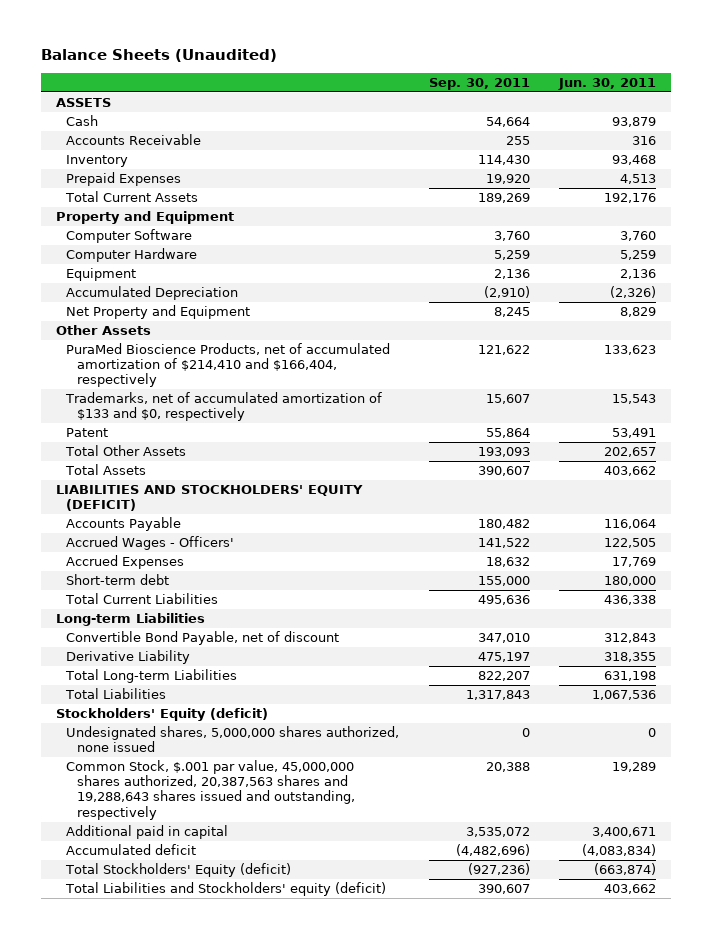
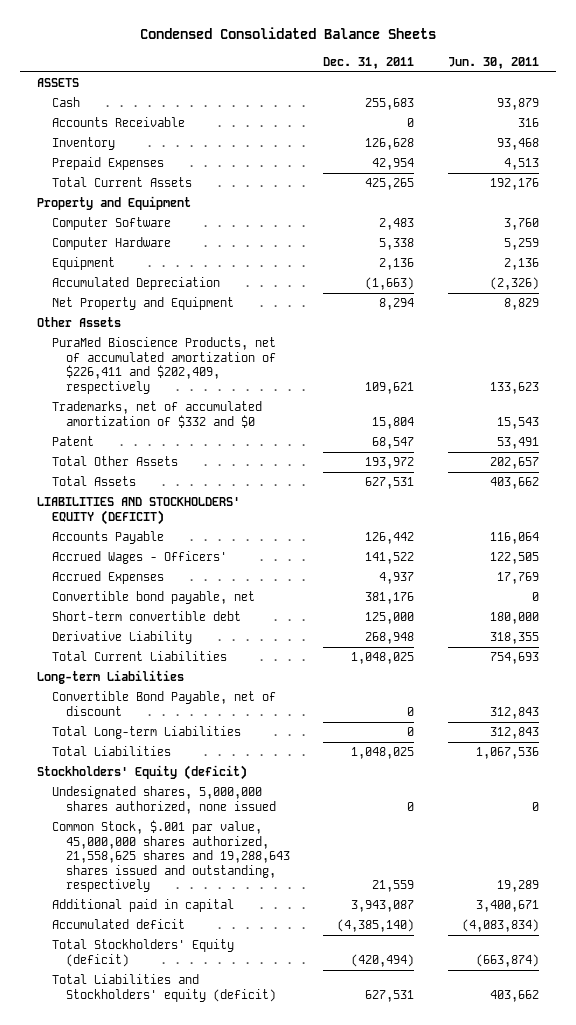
[40,49,277,63] Balance Sheets (Unaudited) -> [140,27,437,40] Condensed Consolidated Balance Sheets
[428,77,530,90] Sep. 30, 2011 -> none
none -> [323,56,415,69] Dec. 31, 2011
[66,343,391,388] PuraMed Bioscience Products, net of accumulated amortization of $214,410 and $166,404, respectively -> [51,337,276,394] PuraMed Bioscience Products, net of accumulated amortization of $226,411 and $202,409, respectively
[65,392,383,422] Trademarks, net of accumulated amortization of $133 and $0, respectively -> [51,401,262,428] Trademarks, net of accumulated amortization of $332 and $0
none -> [51,591,255,605] Convertible bond payable, net
[66,574,170,586] Short-term debt -> [51,611,241,622] Short-term convertible debt
[66,650,191,665] Derivative Liability -> [51,631,192,645] Derivative Liability
[603,595,656,606] 436,338 -> [489,652,539,665] 754,693
[603,671,656,682] 631,198 -> [489,727,539,740] 312,843
[66,760,356,820] Common Stock, $.001 par value, 45,000,000 shares authorized, 20,387,563 shares and 19,288,643 shares issued and outstanding, respectively -> [51,820,290,893] Common Stock, $.001 par value, 45,000,000 shares authorized, 21,558,625 shares and 19,288,643 shares issued and outstanding, respectively

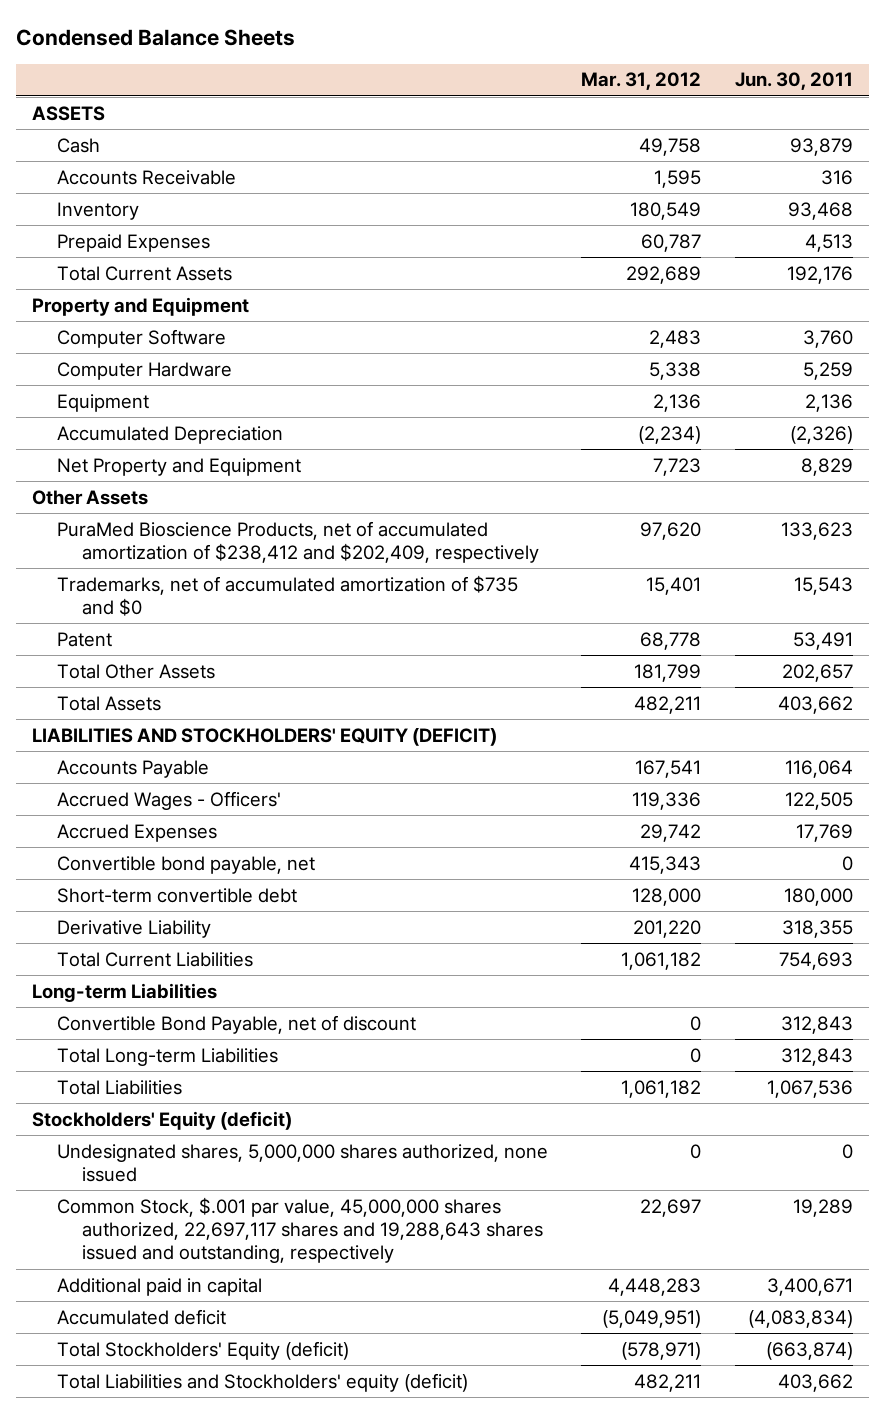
[140,27,437,40] Condensed Consolidated Balance Sheets -> [15,28,295,46] Condensed Balance Sheets
[323,56,415,69] Dec. 31, 2011 -> none
none -> [581,72,702,91] Mar. 31, 2012
[51,337,276,394] PuraMed Bioscience Products, net of accumulated amortization of $226,411 and $202,409, respectively -> [57,520,539,563] PuraMed Bioscience Products, net of accumulated amortization of $238,412 and $202,409, respectively
[51,401,262,428] Trademarks, net of accumulated amortization of $332 and $0 -> [57,574,519,616] Trademarks, net of accumulated amortization of $735 and $0
[51,820,290,893] Common Stock, $.001 par value, 45,000,000 shares authorized, 21,558,625 shares and 19,288,643 shares issued and outstanding, respectively -> [57,1196,543,1264] Common Stock, $.001 par value, 45,000,000 shares authorized, 22,697,117 shares and 19,288,643 shares issued and outstanding, respectively

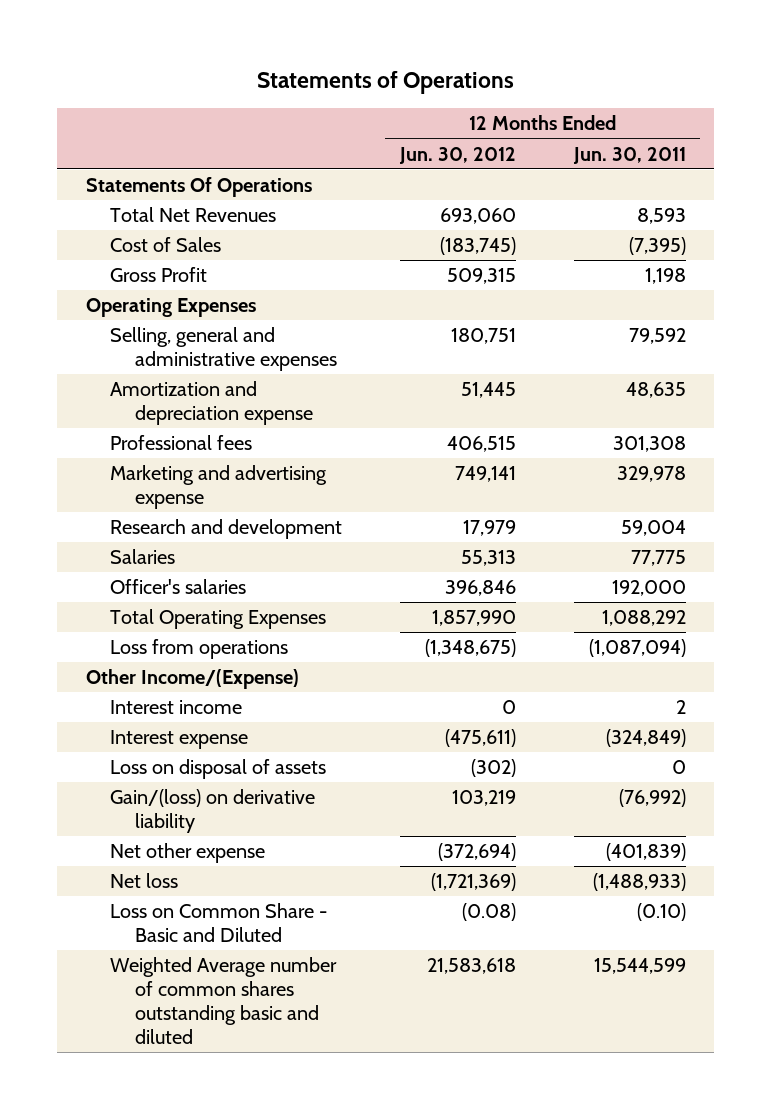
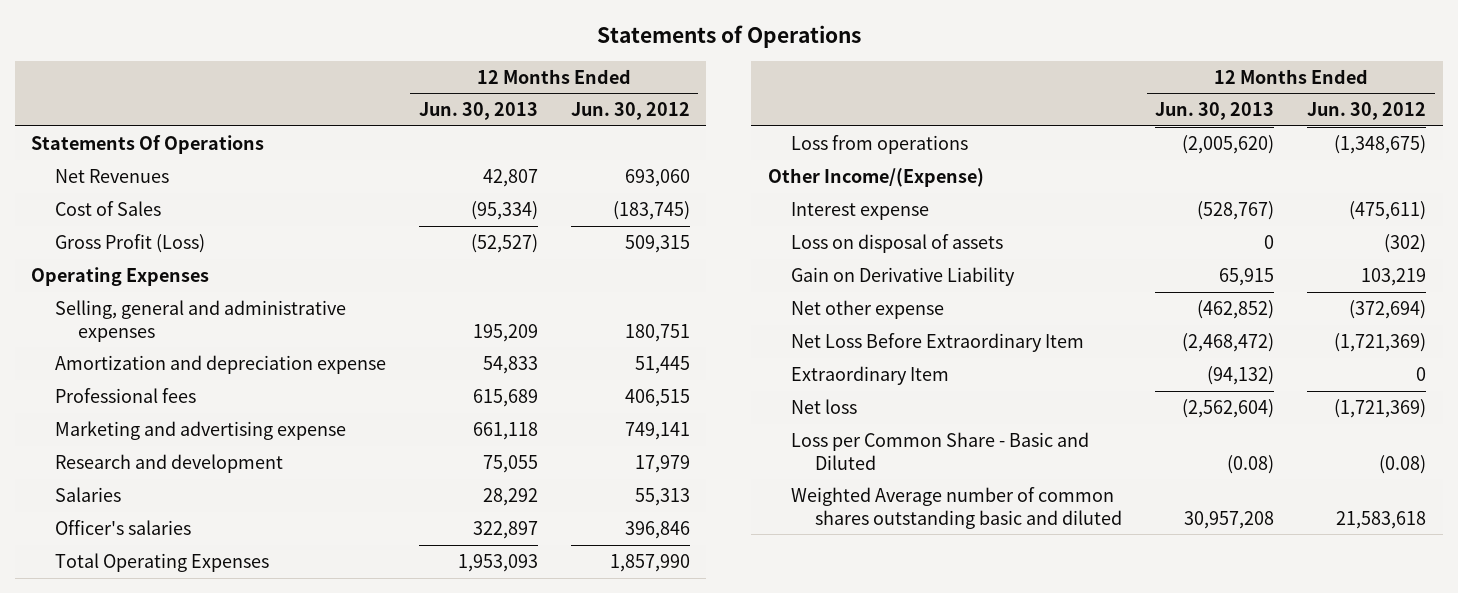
[572,146,686,164] Jun. 30, 2011 -> none
none -> [418,102,538,121] Jun. 30, 2013
[110,207,277,223] Total Net Revenues -> [54,168,169,183] Net Revenues
[110,267,208,283] Gross Profit -> [54,233,205,253] Gross Profit (Loss)
[110,700,243,715] Interest income -> none
[110,789,316,834] Gain/(loss) on derivative liability -> [791,266,1016,286] Gain on Derivative Liability
none -> [791,332,1085,352] Net Loss Before Extraordinary Item
none -> [791,365,950,385] Extraordinary Item
[110,903,328,943] Loss on Common Share - Basic and Diluted -> [791,431,1090,470] Loss per Common Share - Basic and Diluted

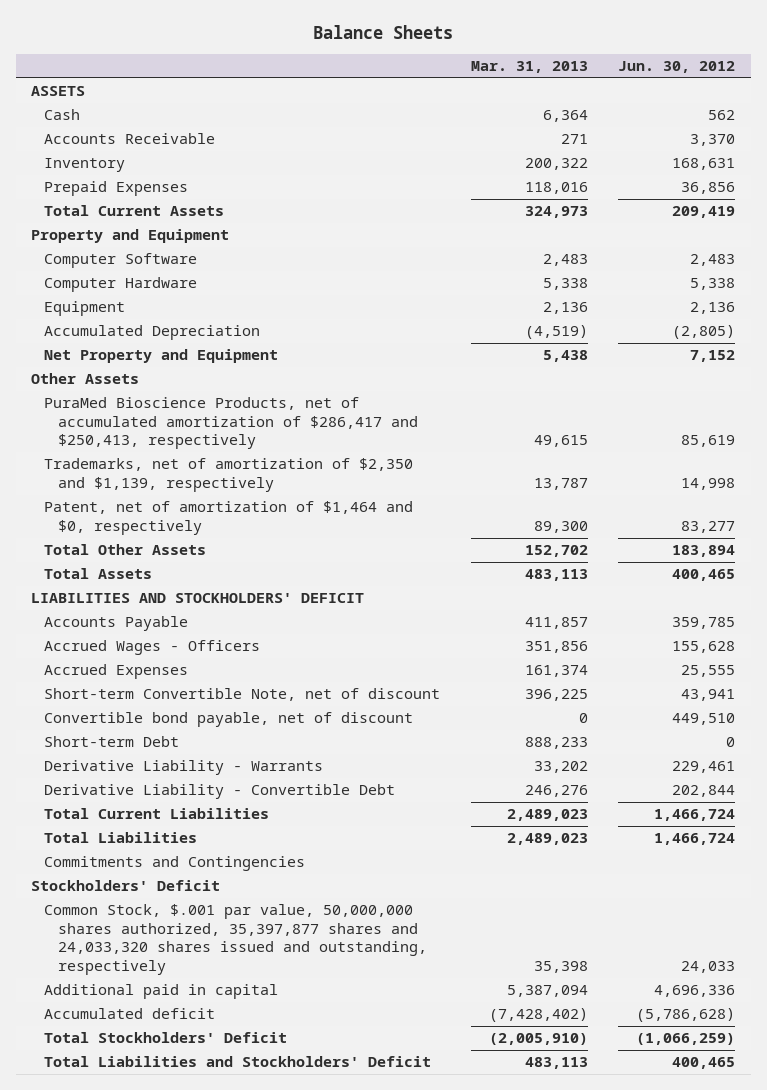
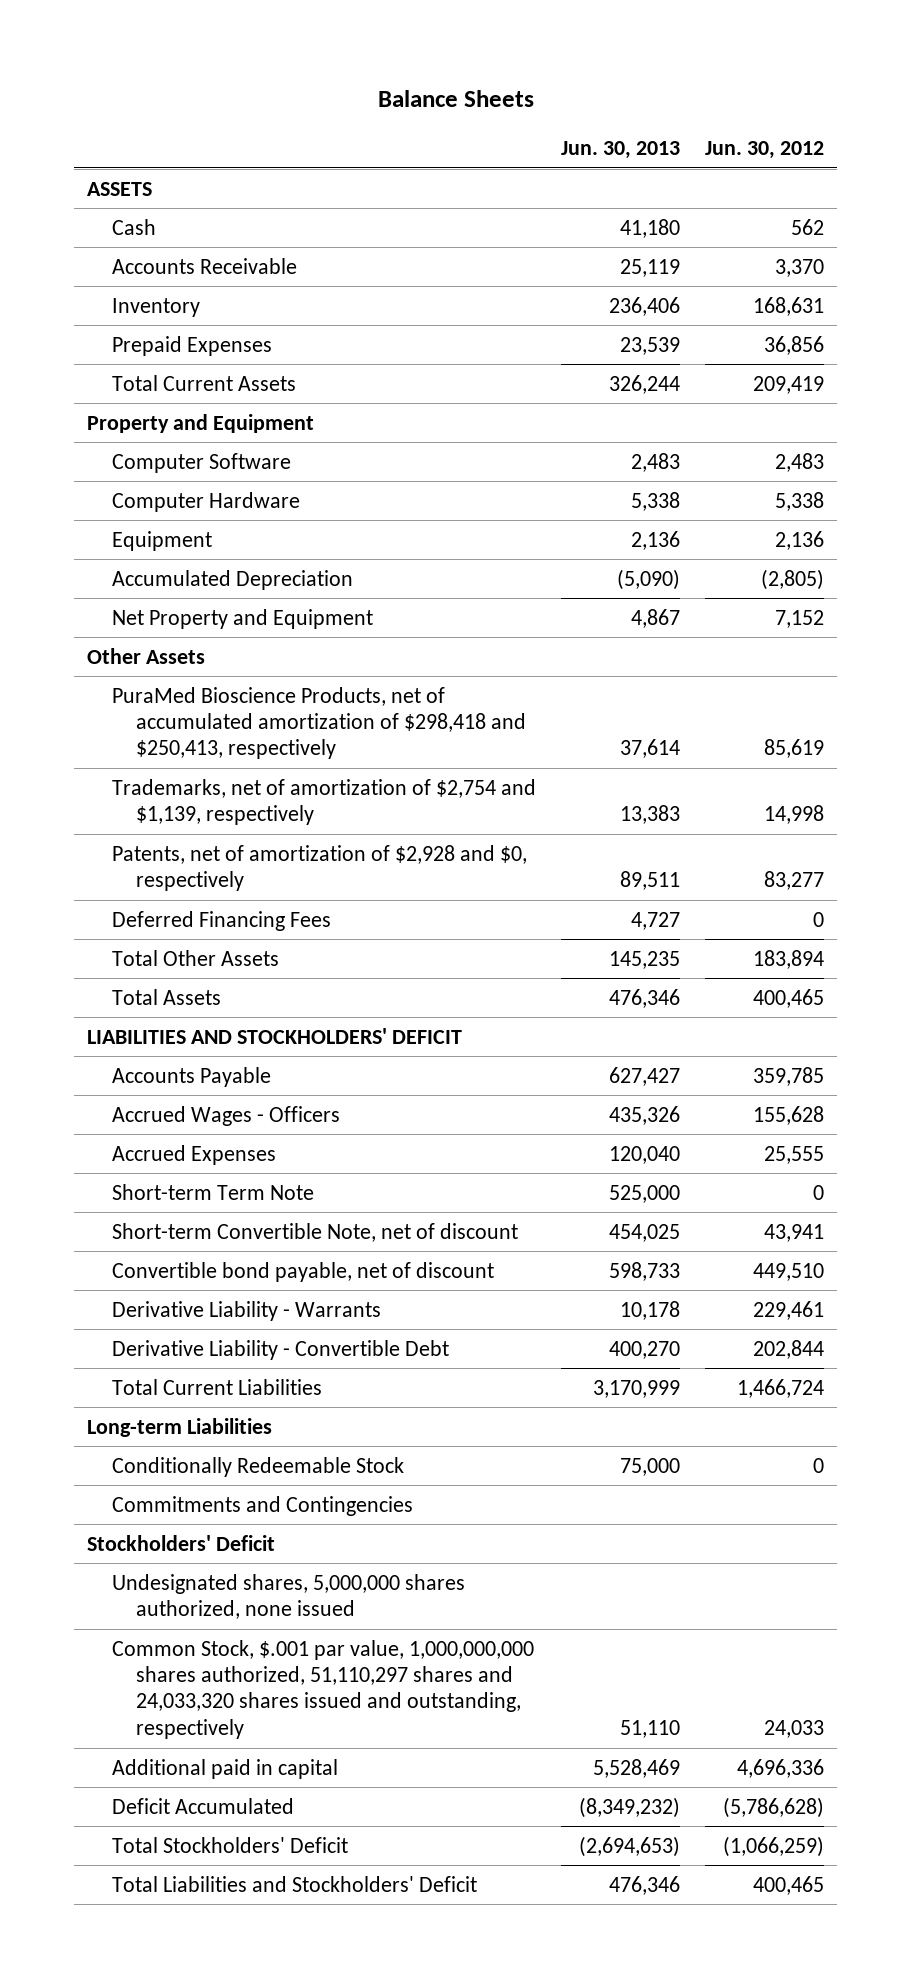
[470,61,588,74] Mar. 31, 2013 -> none
none -> [561,141,681,160] Jun. 30, 2013
[44,397,418,450] PuraMed Bioscience Products, net of accumulated amortization of $286,417 and $250,413, respectively -> [111,686,527,760] PuraMed Bioscience Products, net of accumulated amortization of $298,418 and $250,413, respectively
[44,458,414,492] Trademarks, net of amortization of $2,350 and $1,139, respectively -> [111,778,536,825] Trademarks, net of amortization of $2,754 and $1,139, respectively
[44,501,414,535] Patent, net of amortization of $1,464 and $0, respectively -> [111,844,527,891] Patents, net of amortization of $2,928 and $0, respectively
none -> [111,910,331,931] Deferred Financing Fees
none -> [111,1183,314,1200] Short-term Term Note
[44,736,180,748] Short-term Debt -> none
[44,832,198,844] Total Liabilities -> none
none -> [86,1417,272,1437] Long-term Liabilities
none -> [111,1456,404,1477] Conditionally Redeemable Stock
none -> [111,1573,465,1619] Undesignated shares, 5,000,000 shares authorized, none issued
[44,904,427,976] Common Stock, $.001 par value, 50,000,000 shares authorized, 35,397,877 shares and 24,033,320 shares issued and outstanding, respectively -> [111,1639,534,1739] Common Stock, $.001 par value, 1,000,000,000 shares authorized, 51,110,297 shares and 24,033,320 shares issued and outstanding, respectively
[44,1008,216,1020] Accumulated deficit -> [111,1797,294,1814] Deficit Accumulated

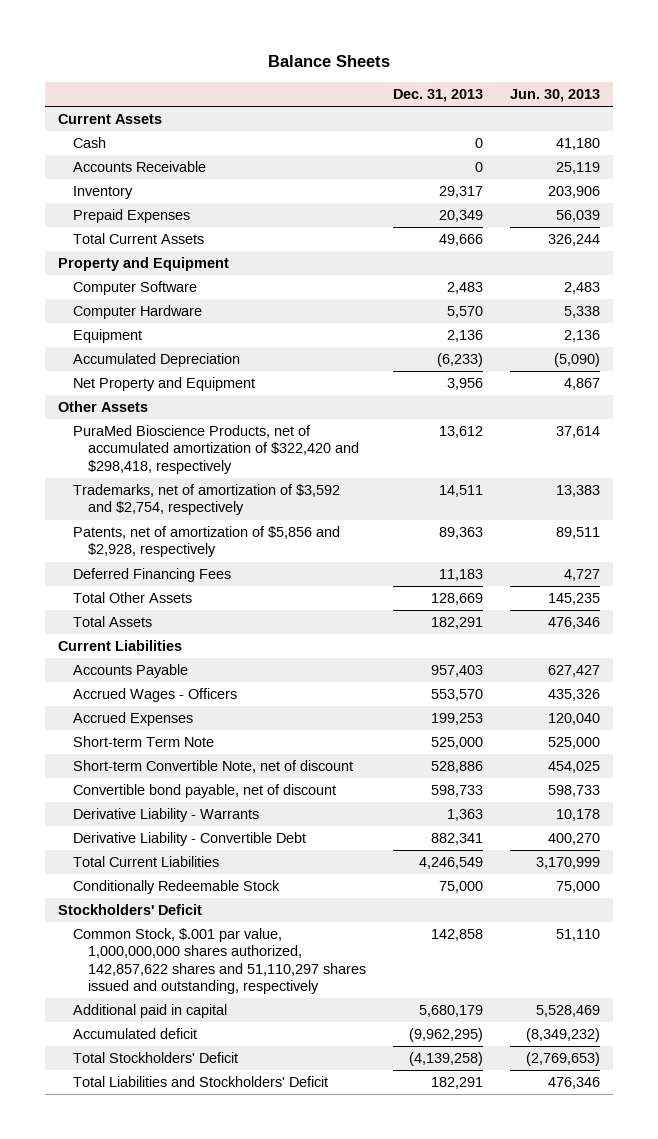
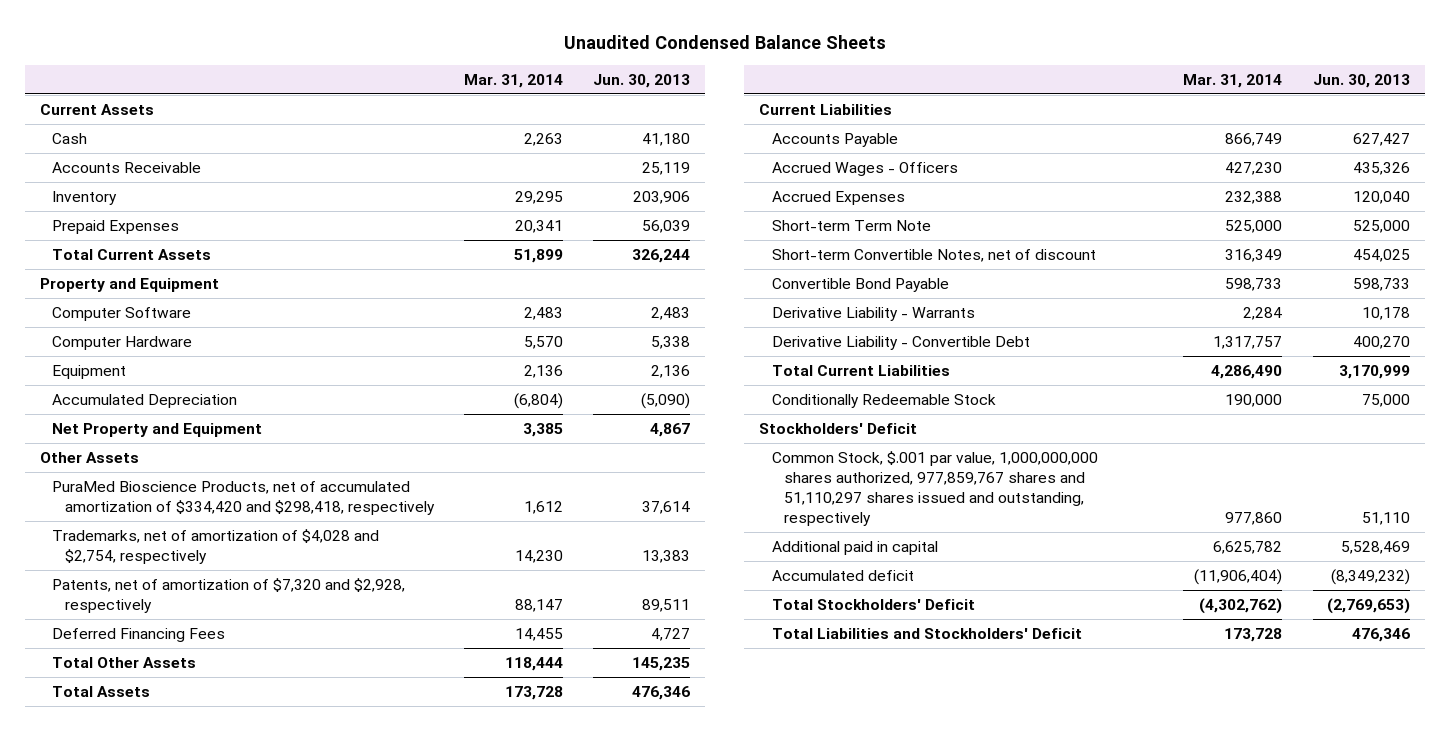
[268,55,391,68] Balance Sheets -> [563,35,886,50] Unaudited Condensed Balance Sheets
[392,88,483,102] Dec. 31, 2013 -> none
none -> [464,73,564,88] Mar. 31, 2014
[73,425,359,474] PuraMed Bioscience Products, net of accumulated amortization of $322,420 and $298,418, respectively -> [52,480,435,516] PuraMed Bioscience Products, net of accumulated amortization of $334,420 and $298,418, respectively
[73,484,341,516] Trademarks, net of amortization of $3,592 and $2,754, respectively -> [52,528,380,565] Trademarks, net of amortization of $4,028 and $2,754, respectively
[73,526,341,558] Patents, net of amortization of $5,856 and $2,928, respectively -> [52,577,406,614] Patents, net of amortization of $7,320 and $2,928, respectively
[73,760,354,774] Short-term Convertible Note, net of discount -> [771,248,1096,262] Short-term Convertible Notes, net of discount
[73,784,337,799] Convertible bond payable, net of discount -> [771,277,949,292] Convertible Bond Payable
[73,928,366,995] Common Stock, $.001 par value, 1,000,000,000 shares authorized, 142,857,622 shares and 51,110,297 shares issued and outstanding, respectively -> [771,450,1098,527] Common Stock, $.001 par value, 1,000,000,000 shares authorized, 977,859,767 shares and 51,110,297 shares issued and outstanding, respectively

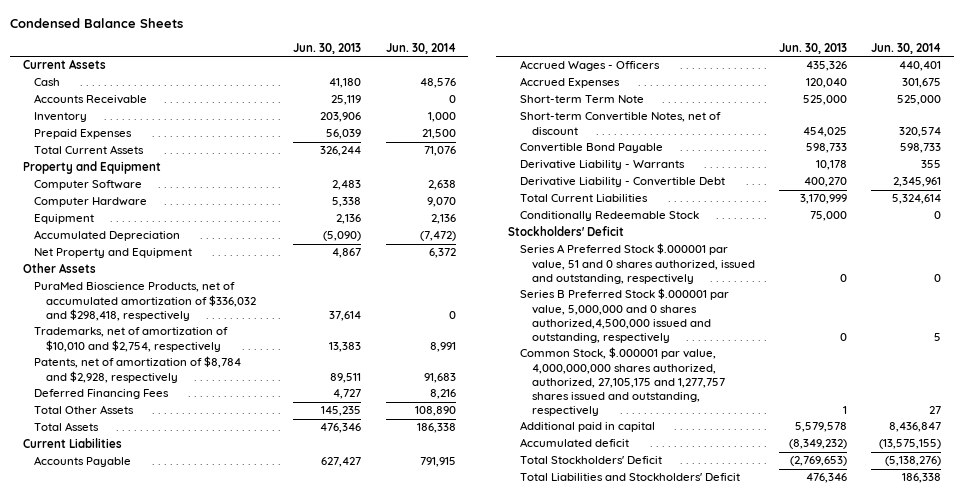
[563,35,886,50] Unaudited Condensed Balance Sheets -> [10,18,184,29] Condensed Balance Sheets
[464,73,564,88] Mar. 31, 2014 -> none
none -> [385,42,456,54] Jun. 30, 2014
[52,480,435,516] PuraMed Bioscience Products, net of accumulated amortization of $334,420 and $298,418, respectively -> [34,282,256,321] PuraMed Bioscience Products, net of accumulated amortization of $336,032 and $298,418, respectively
[52,528,380,565] Trademarks, net of amortization of $4,028 and $2,754, respectively -> [34,327,229,352] Trademarks, net of amortization of $10,010 and $2,754, respectively
[52,577,406,614] Patents, net of amortization of $7,320 and $2,928, respectively -> [34,356,242,383] Patents, net of amortization of $8,784 and $2,928, respectively
none -> [520,243,755,284] Series A Preferred Stock $.000001 par value, 51 and 0 shares authorized, issued and outstanding, respectively
none -> [520,288,730,343] Series B Preferred Stock $.000001 par value, 5,000,000 and 0 shares authorized,4,500,000 issued and outstanding, respectively
[771,450,1098,527] Common Stock, $.001 par value, 1,000,000,000 shares authorized, 977,859,767 shares and 51,110,297 shares issued and outstanding, respectively -> [520,347,725,416] Common Stock, $.000001 par value, 4,000,000,000 shares authorized, authorized, 27,105,175 and 1,277,757 shares issued and outstanding, respectively
[1361,512,1410,526] 51,110 -> [843,405,848,414] 1
[1340,540,1410,554] 5,528,469 -> [795,422,848,433] 5,579,578

